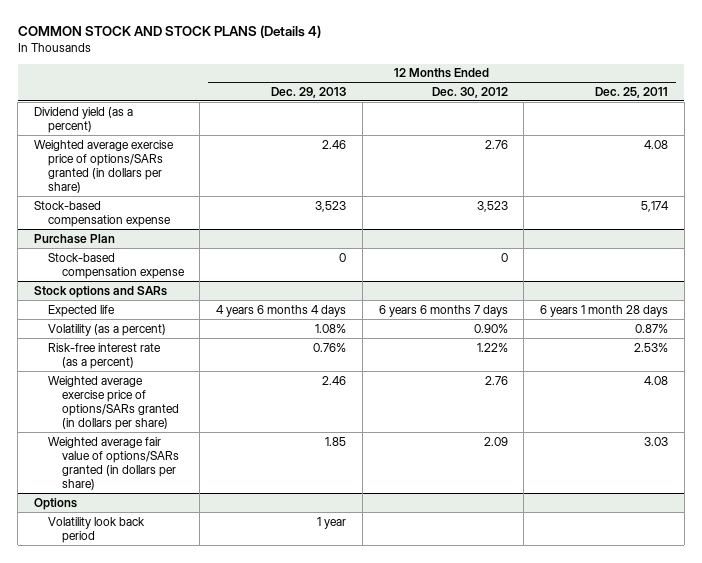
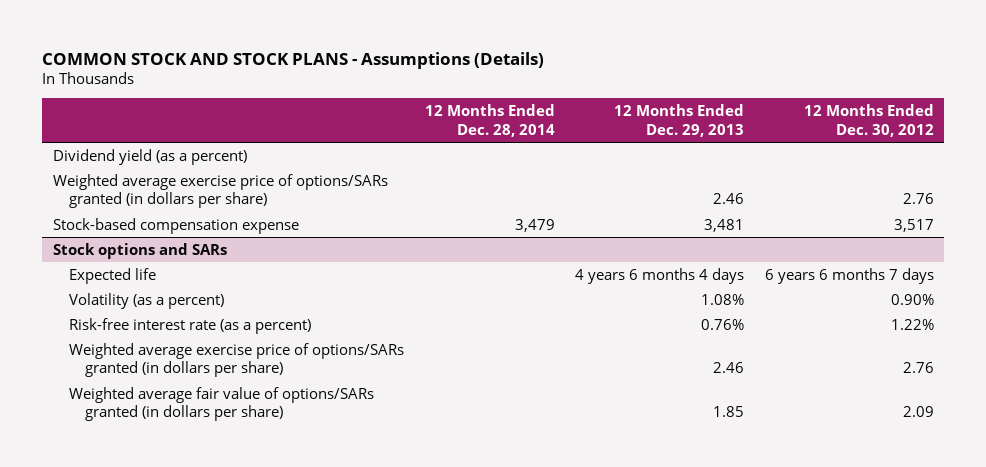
[17,25,321,39] COMMON STOCK AND STOCK PLANS (Details 4) -> [42,51,545,69] COMMON STOCK AND STOCK PLANS - Assumptions (Details)
[594,86,668,98] Dec. 25, 2011 -> none
none -> [424,104,555,137] 12 Months Ended Dec. 28, 2014
[34,233,116,244] Purchase Plan -> none
[47,252,185,279] Stock-based compensation expense -> none
[315,200,347,212] 3,523 -> [704,218,745,232] 3,481
[476,200,508,212] 3,523 -> [893,218,934,232] 3,517
[34,497,78,510] Options -> none
[47,516,145,543] Volatility look back period -> none

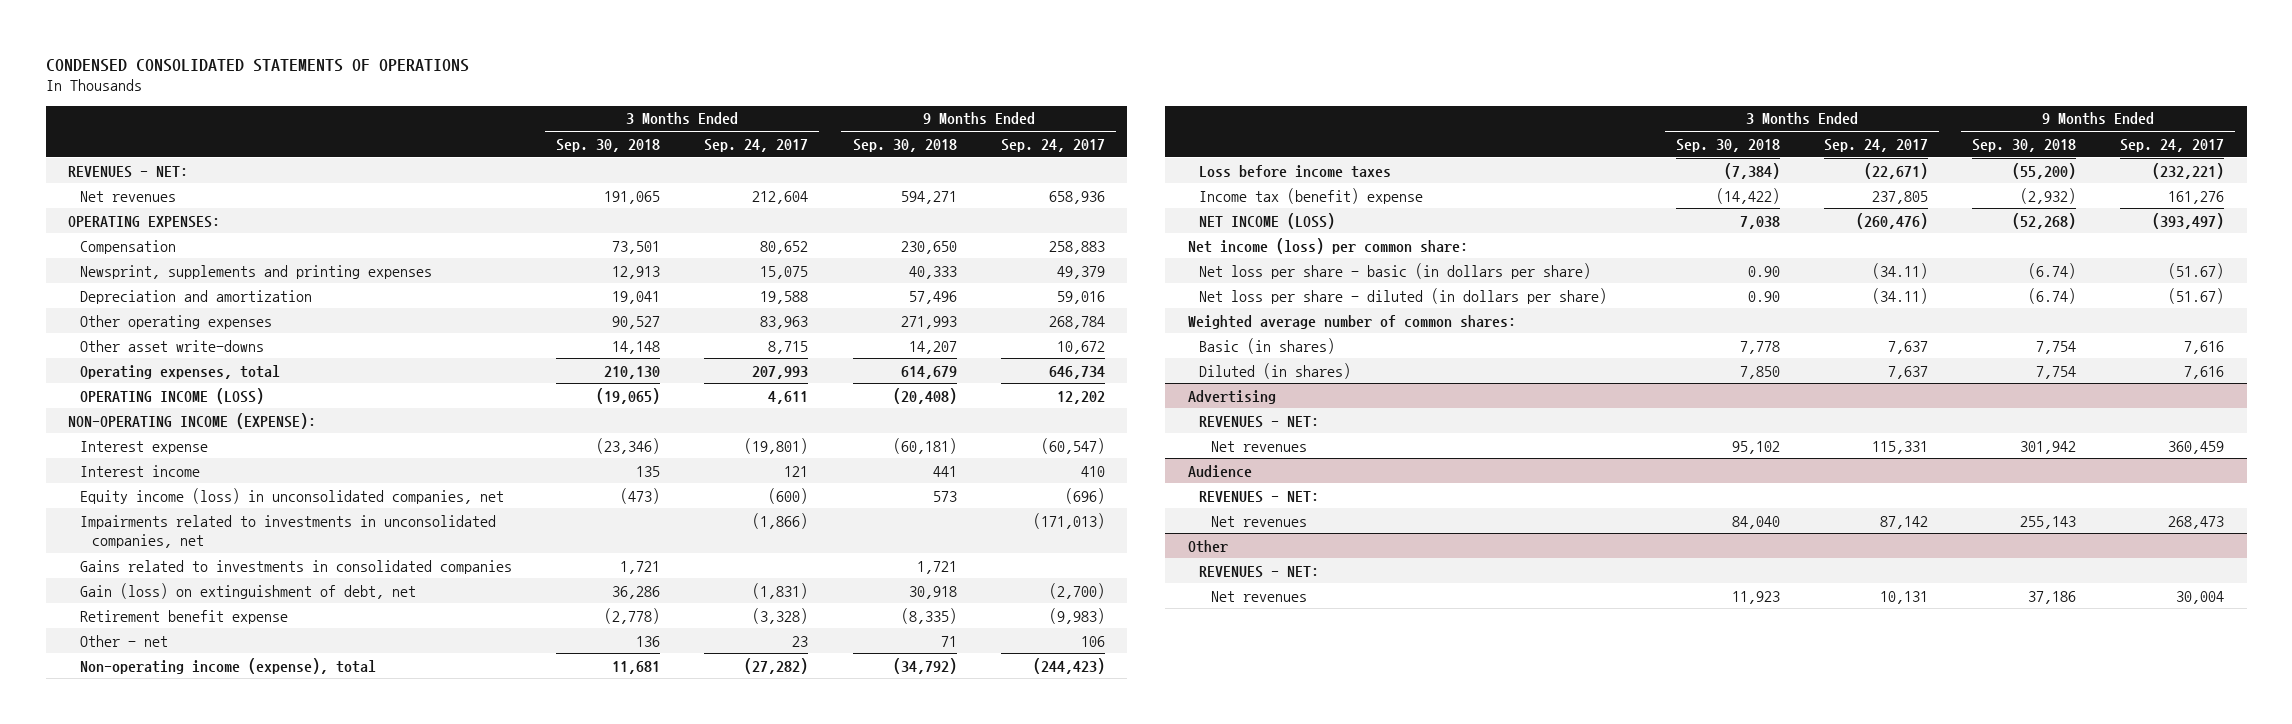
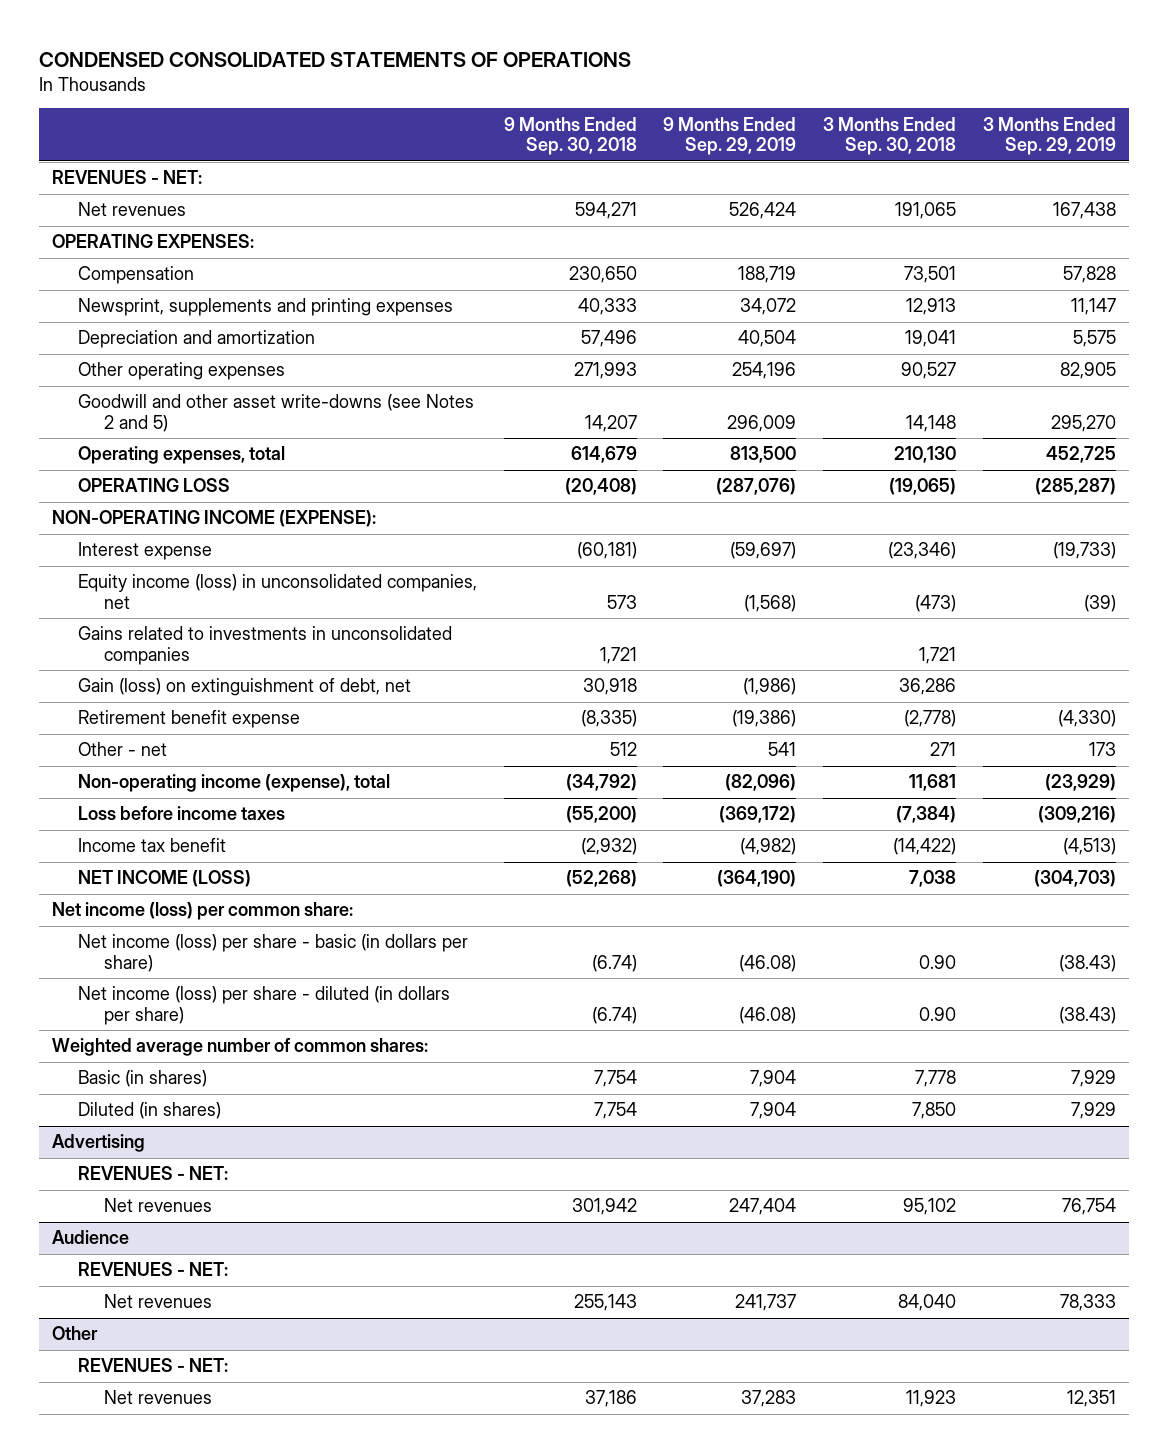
[704,138,809,152] Sep. 24, 2017 -> none
[1000,138,1105,152] Sep. 24, 2017 -> none
none -> [663,116,797,156] 9 Months Ended Sep. 29, 2019
none -> [982,116,1116,156] 3 Months Ended Sep. 29, 2019
[79,339,264,352] Other asset write-downs -> [78,394,475,432] Goodwill and other asset write-downs (see Notes 2 and 5)
[79,387,264,404] OPERATING INCOME (LOSS) -> [78,478,231,493] OPERATING LOSS
[79,464,200,477] Interest income -> none
[79,514,496,548] Impairments related to investments in unconsolidated companies, net -> none
[79,559,512,574] Gains related to investments in consolidated companies -> [78,626,453,665] Gains related to investments in unconsolidated companies
[636,635,661,647] 136 -> [930,742,957,757] 271
[940,635,957,647] 71 -> [609,742,637,757] 512
[1199,187,1424,204] Income tax (benefit) expense -> [78,838,227,853] Income tax benefit
[1199,262,1592,279] Net loss per share - basic (in dollars per share) -> [78,934,469,972] Net income (loss) per share - basic (in dollars per share)
[1199,287,1608,304] Net loss per share - diluted (in dollars per share) -> [78,986,451,1025] Net income (loss) per share - diluted (in dollars per share)

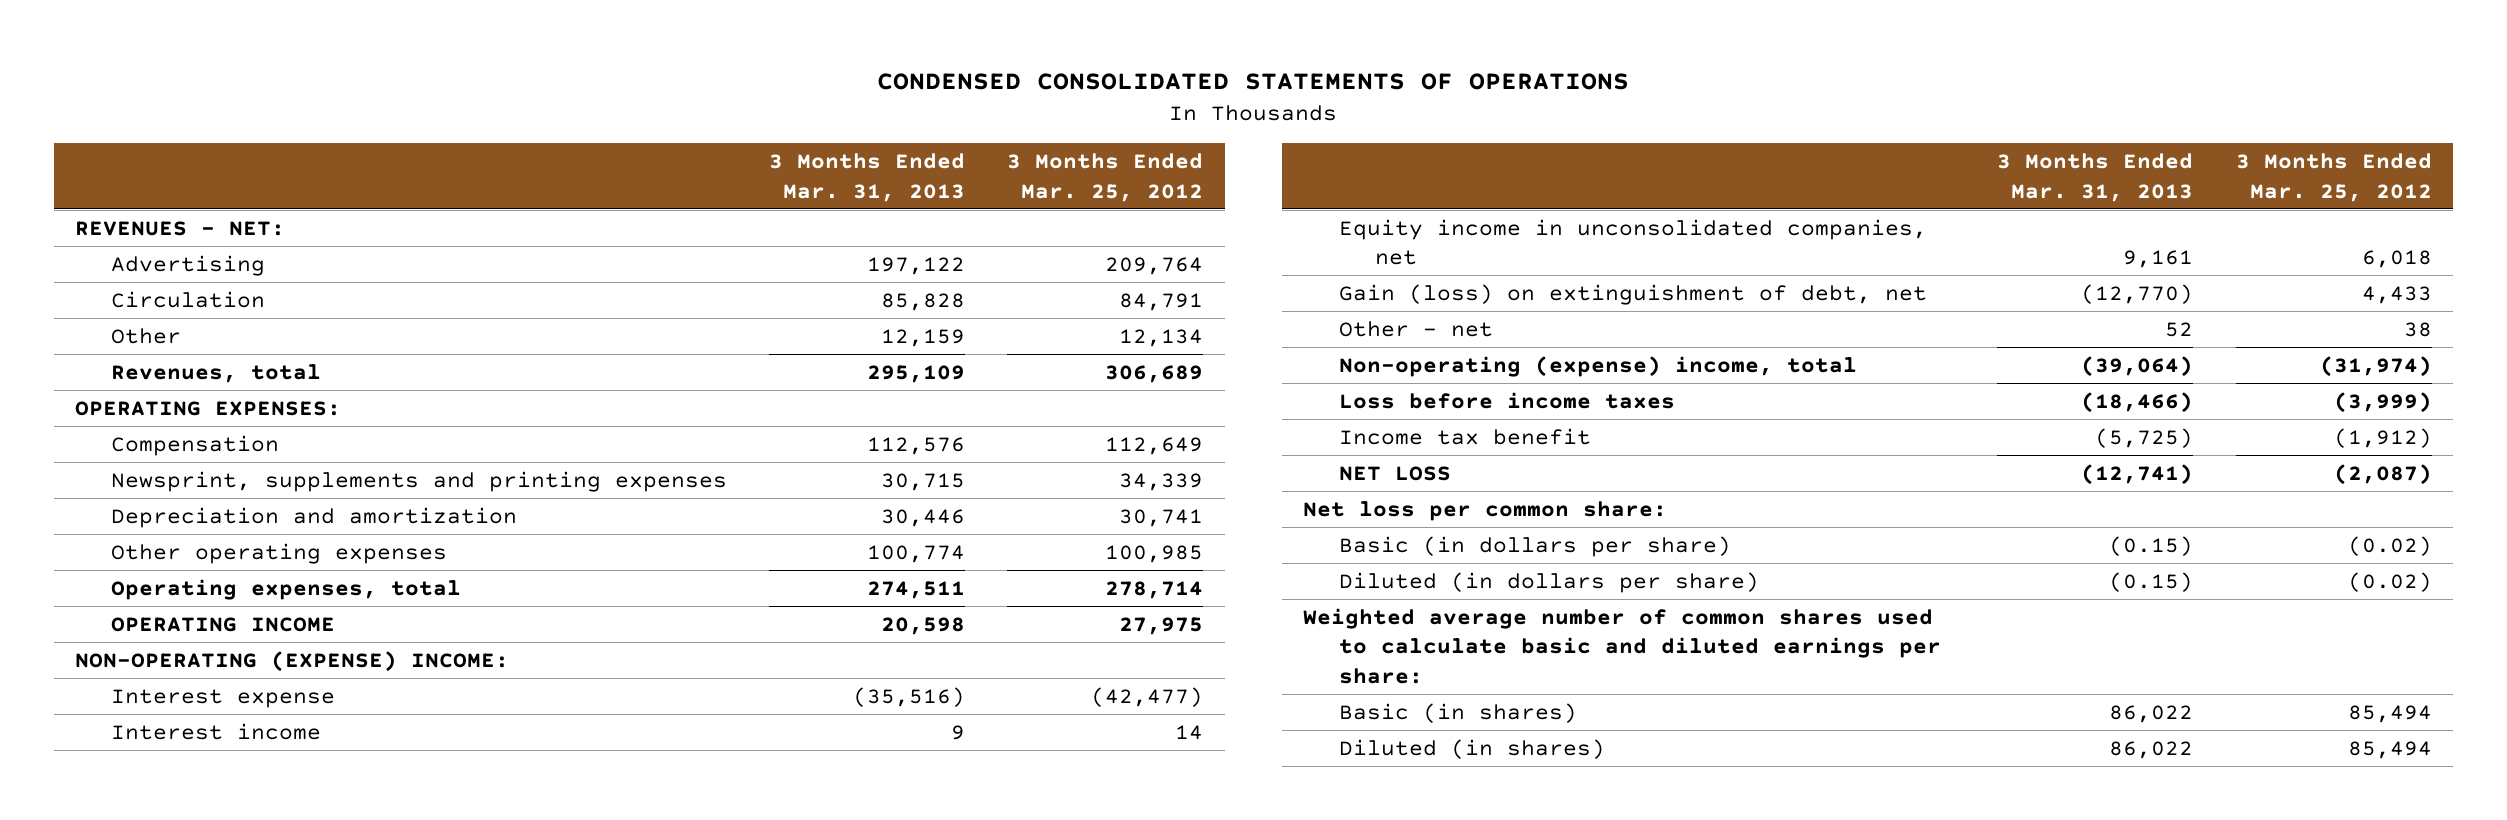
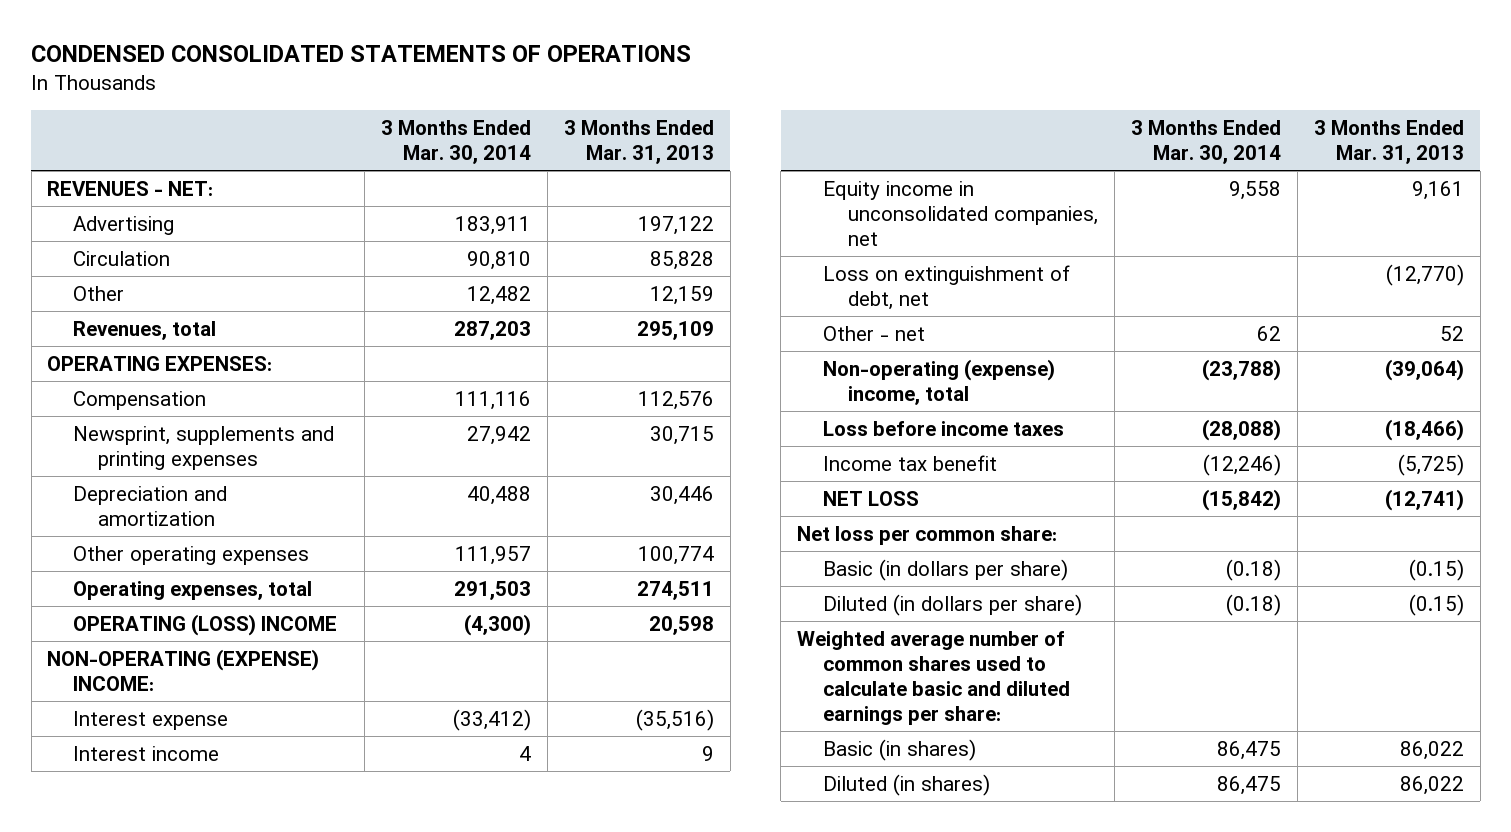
[1007,153,1204,202] 3 Months Ended Mar. 25, 2012 -> none
none -> [380,119,531,164] 3 Months Ended Mar. 30, 2014
[110,616,335,632] OPERATING INCOME -> [72,613,337,636] OPERATING (LOSS) INCOME
[1338,283,1927,305] Gain (loss) on extinguishment of debt, net -> [822,264,1070,310] Loss on extinguishment of debt, net

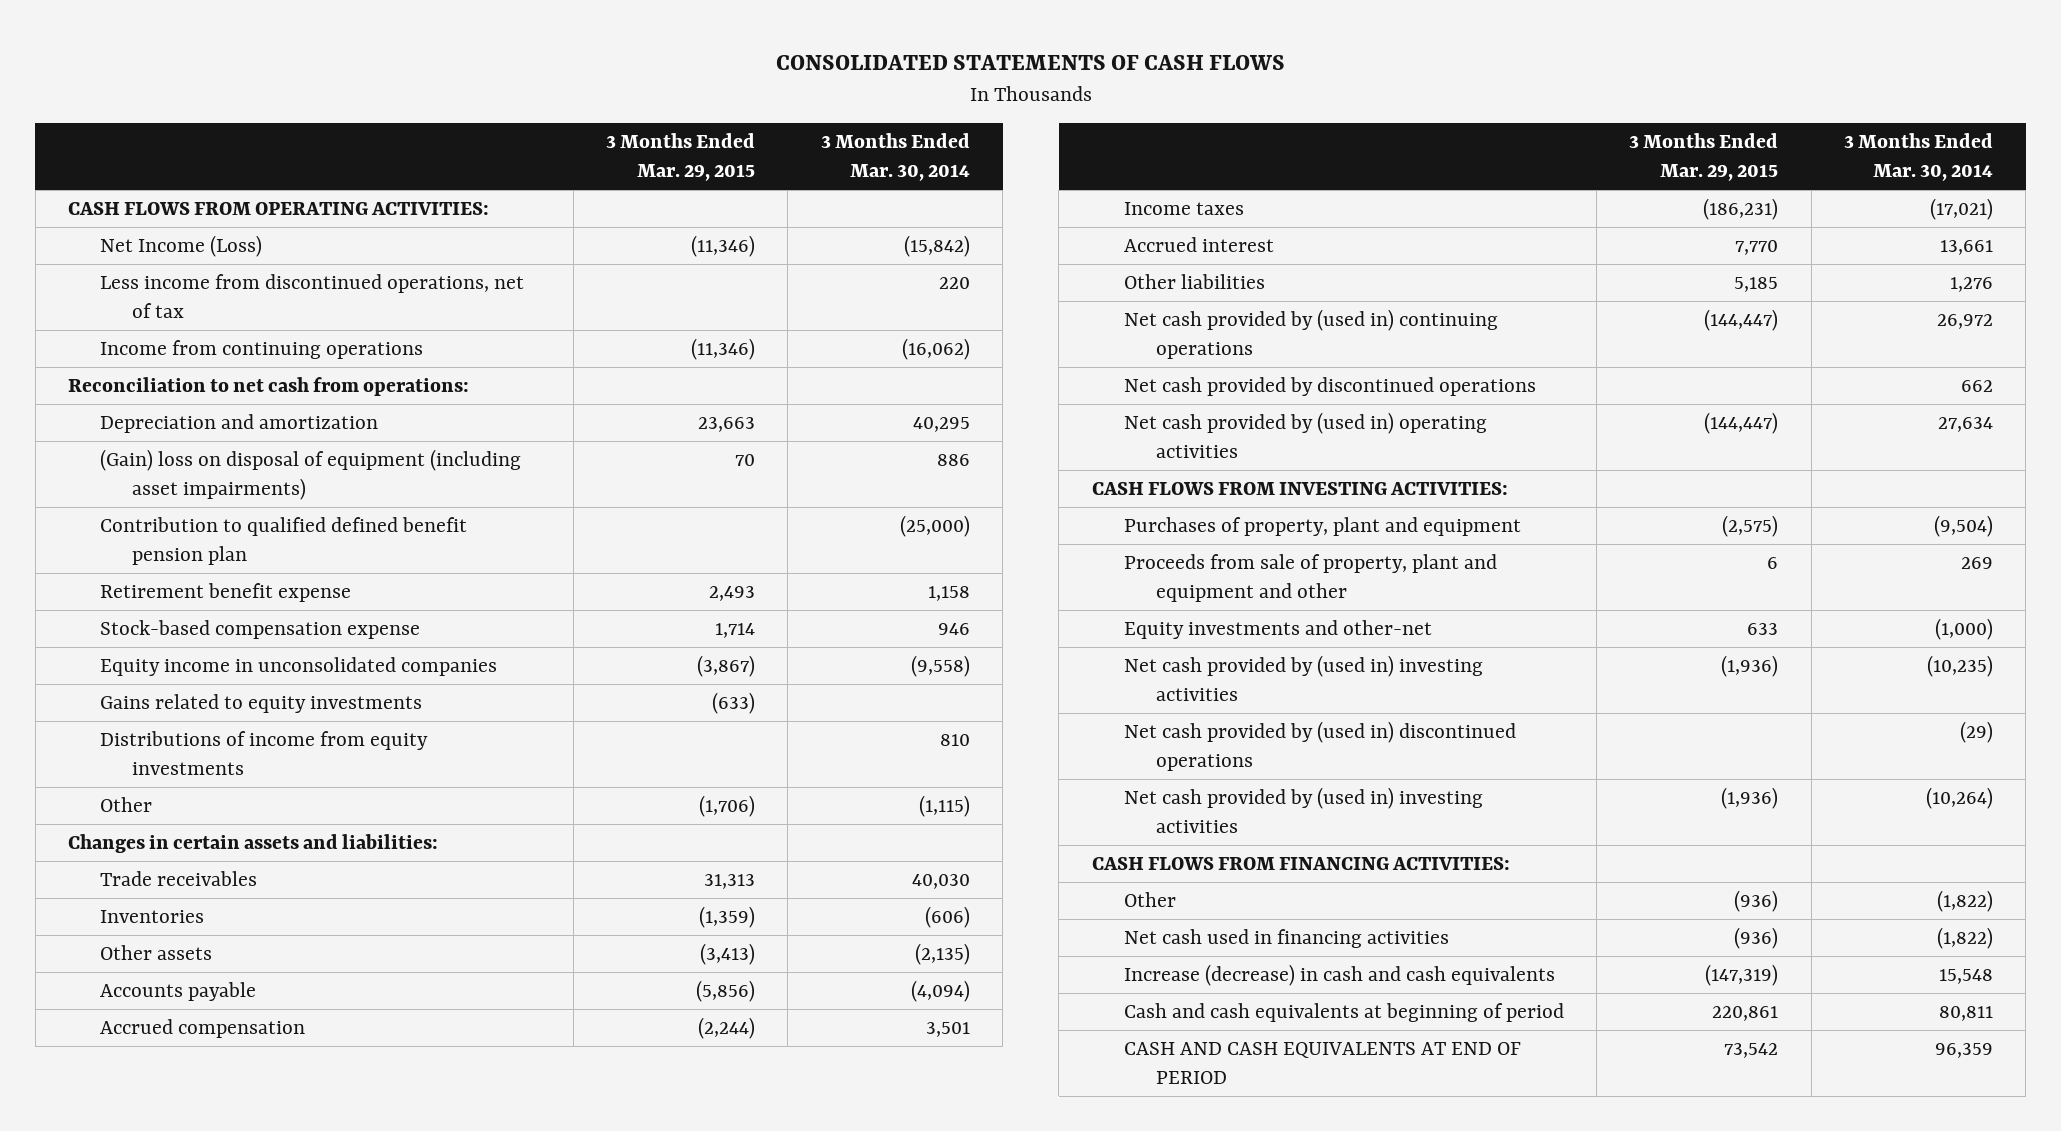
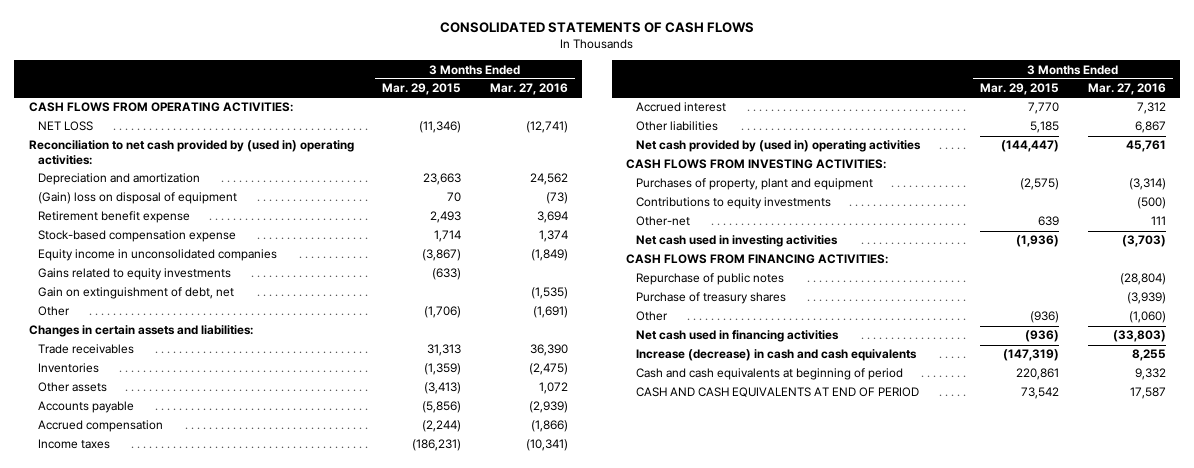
[820,133,970,182] 3 Months Ended Mar. 30, 2014 -> none
none -> [490,83,569,96] Mar. 27, 2016
[100,273,525,318] Less income from discontinued operations, net of tax -> none
[100,339,424,359] Income from continuing operations -> none
[100,234,263,257] Net Income (Loss) -> [38,121,94,132] NET LOSS
[68,376,470,396] Reconciliation to net cash from operations: -> [28,140,354,165] Reconciliation to net cash provided by (used in) operating activities:
[100,516,468,565] Contribution to qualified defined benefit pension plan -> none
[100,448,522,500] (Gain) loss on disposal of equipment (including asset impairments) -> [38,192,238,205] (Gain) loss on disposal of equipment
[100,730,429,775] Distributions of income from equity investments -> none
none -> [38,287,235,300] Gain on extinguishment of debt, net
[1123,308,1498,359] Net cash provided by (used in) continuing operations -> none
[1123,376,1536,396] Net cash provided by discontinued operations -> none
[1123,553,1497,602] Proceeds from sale of property, plant and equipment and other -> none
[1123,619,1432,639] Equity investments and other-net -> none
[1123,654,1483,701] Net cash provided by (used in) investing activities -> none
[1123,720,1516,771] Net cash provided by (used in) discontinued operations -> none
none -> [636,197,832,210] Contributions to equity investments
none -> [636,216,691,227] Other-net
[1123,786,1483,833] Net cash provided by (used in) investing activities -> [636,235,839,248] Net cash used in investing activities
none -> [636,273,785,286] Repurchase of public notes
none -> [636,292,787,305] Purchase of treasury shares

